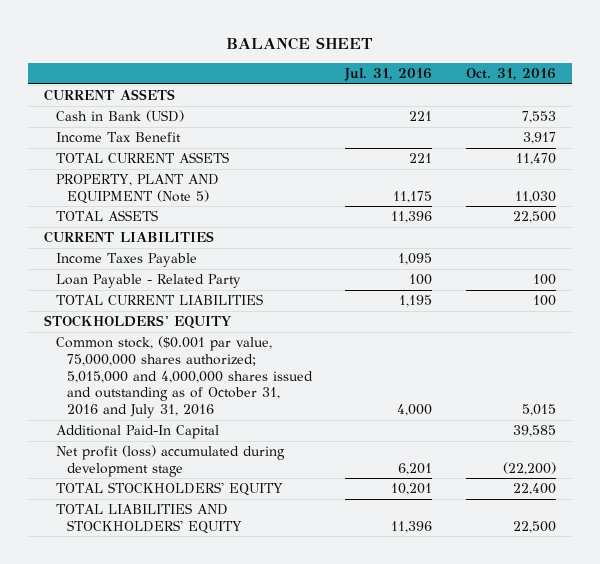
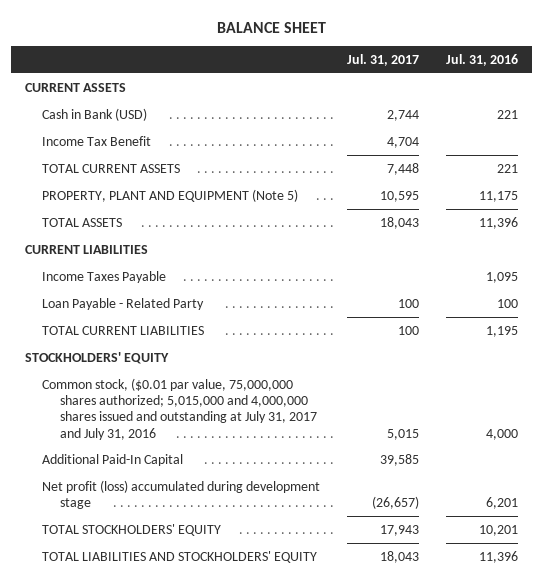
[465,67,556,80] Oct. 31, 2016 -> none
none -> [347,53,420,66] Jul. 31, 2017
[55,336,314,418] Common stock, ($0.001 par value, 75,000,000 shares authorized; 5,015,000 and 4,000,000 shares issued and outstanding as of October 31, 2016 and July 31, 2016 -> [42,377,318,440] Common stock, ($0.01 par value, 75,000,000 shares authorized; 5,015,000 and 4,000,000 shares issued and outstanding at July 31, 2017 and July 31, 2016

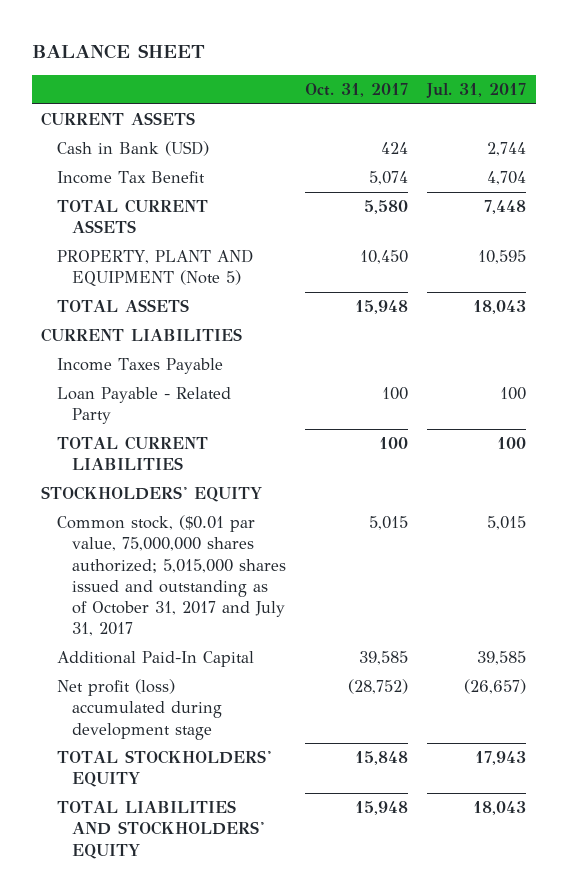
[446,53,519,66] Jul. 31, 2016 -> none
none -> [305,82,409,97] Oct. 31, 2017
[42,377,318,440] Common stock, ($0.01 par value, 75,000,000 shares authorized; 5,015,000 and 4,000,000 shares issued and outstanding at July 31, 2017 and July 31, 2016 -> [56,515,287,637] Common stock, ($0.01 par value, 75,000,000 shares authorized; 5,015,000 shares issued and outstanding as of October 31, 2017 and July 31, 2017

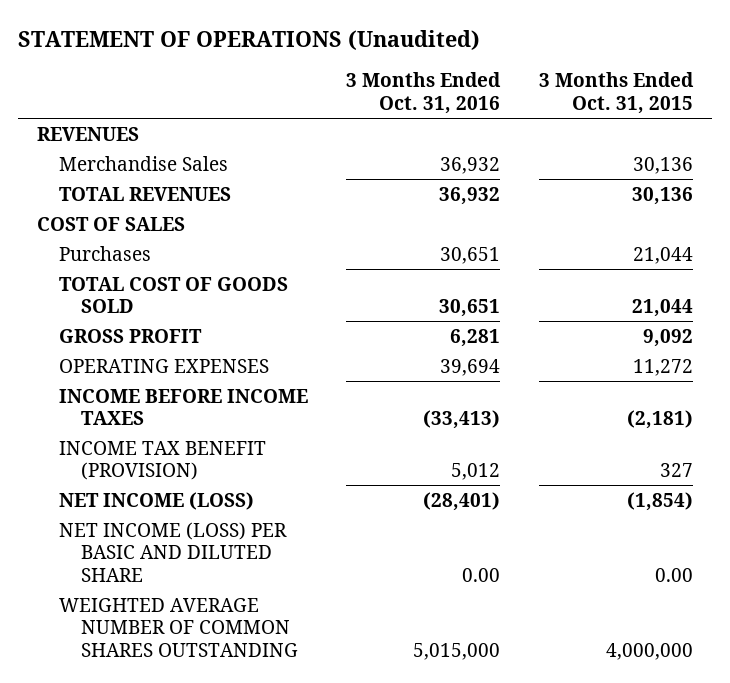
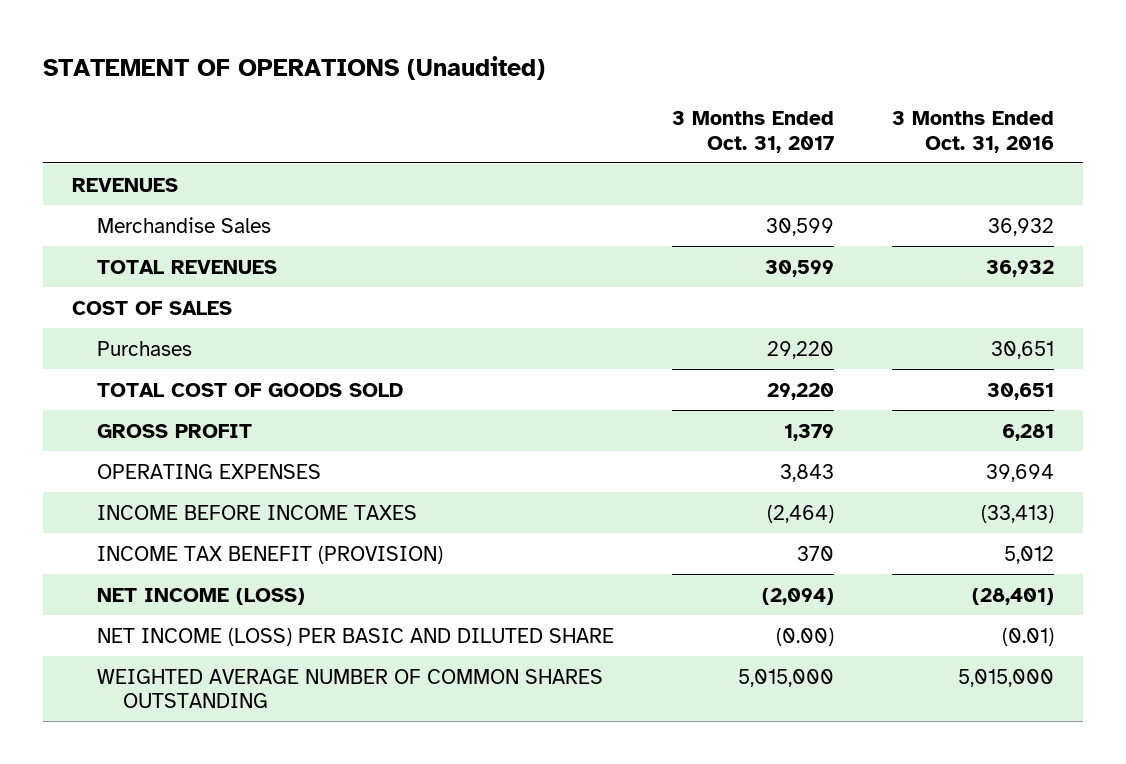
[538,72,694,115] 3 Months Ended Oct. 31, 2015 -> none
none -> [672,110,835,153] 3 Months Ended Oct. 31, 2017
[462,568,501,583] 0.00 -> [1002,627,1055,646] (0.01)

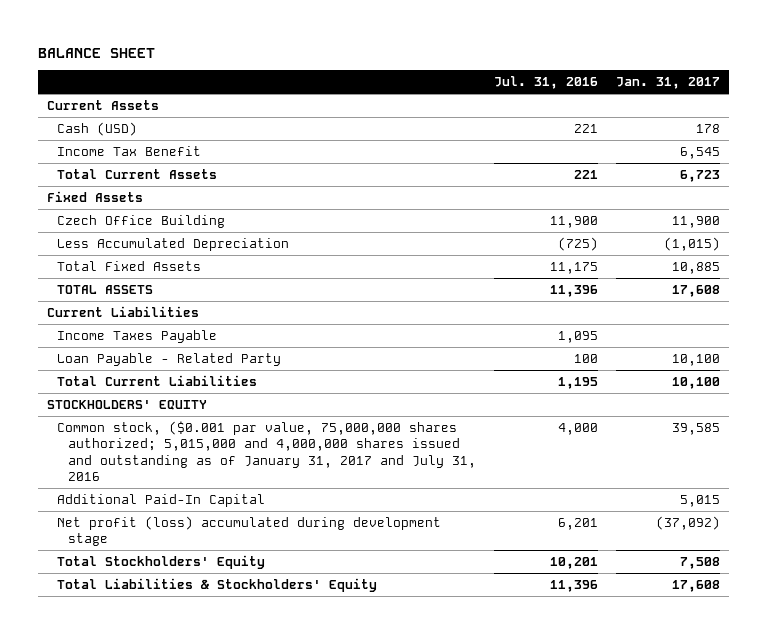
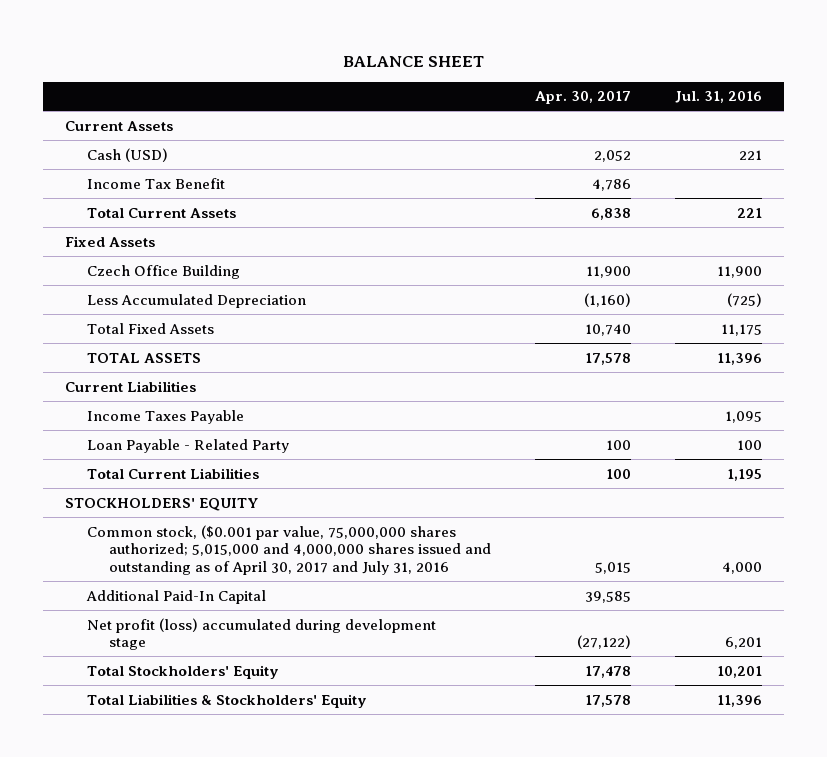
[615,77,720,90] Jan. 31, 2017 -> none
none -> [535,91,632,105] Apr. 30, 2017
[57,420,476,482] Common stock, ($0.001 par value, 75,000,000 shares authorized; 5,015,000 and 4,000,000 shares issued and outstanding as of January 31, 2017 and July 31, 2016 -> [87,524,492,575] Common stock, ($0.001 par value, 75,000,000 shares authorized; 5,015,000 and 4,000,000 shares issued and outstanding as of April 30, 2017 and July 31, 2016

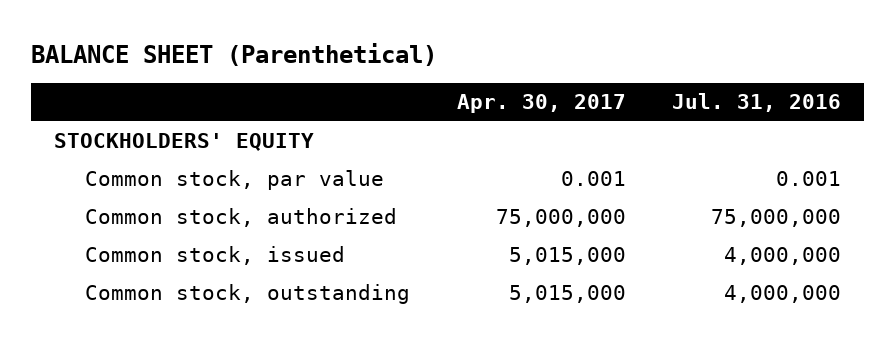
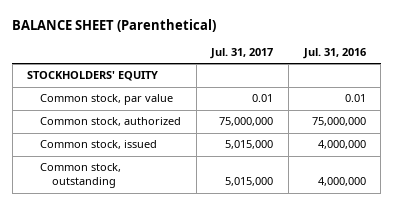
[456,94,626,114] Apr. 30, 2017 -> none
none -> [210,48,274,60] Jul. 31, 2017
[775,171,841,187] 0.001 -> [344,94,366,103] 0.01

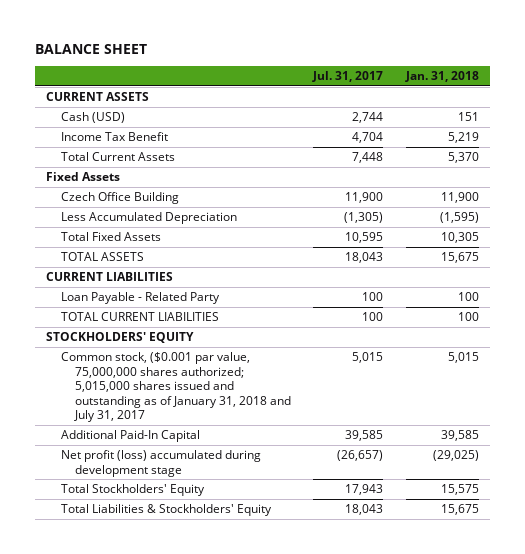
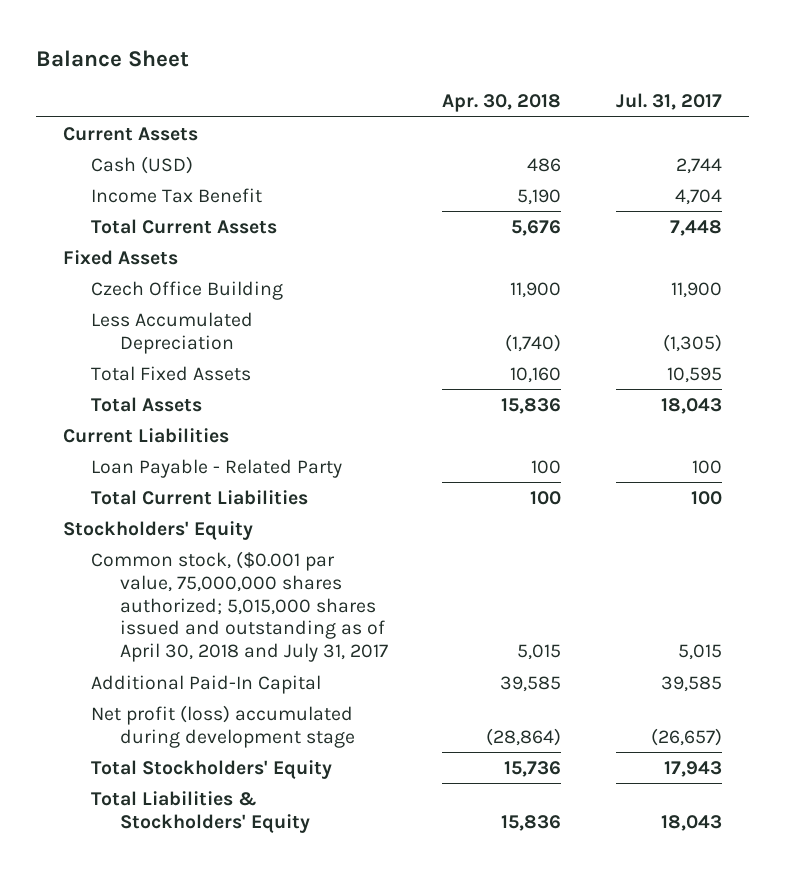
[35,43,148,54] BALANCE SHEET -> [35,49,189,67] Balance Sheet
[404,70,479,82] Jan. 31, 2018 -> none
none -> [442,94,562,113] Apr. 30, 2018
[46,92,150,102] CURRENT ASSETS -> [63,126,199,141] Current Assets
[60,252,144,262] TOTAL ASSETS -> [91,396,203,412] Total Assets
[46,272,174,282] CURRENT LIABILITIES -> [63,427,230,443] Current Liabilities
[60,312,219,322] TOTAL CURRENT LIABILITIES -> [91,489,309,505] Total Current Liabilities
[46,332,195,344] STOCKHOLDERS' EQUITY -> [63,520,254,540] Stockholders' Equity
[60,352,292,423] Common stock, ($0.001 par value, 75,000,000 shares authorized; 5,015,000 shares issued and outstanding as of January 31, 2018 and July 31, 2017 -> [91,550,388,663] Common stock, ($0.001 par value, 75,000,000 shares authorized; 5,015,000 shares issued and outstanding as of April 30, 2018 and July 31, 2017

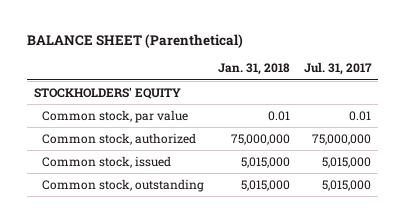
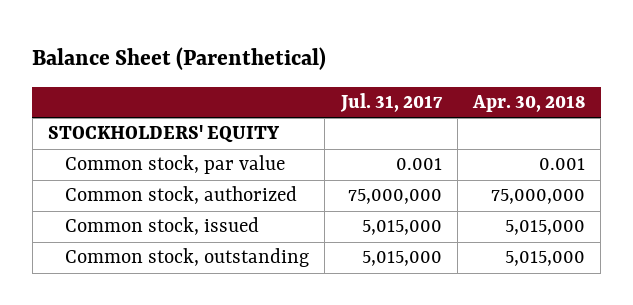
[26,34,243,49] BALANCE SHEET (Parenthetical) -> [32,47,327,71] Balance Sheet (Parenthetical)
[218,63,291,76] Jan. 31, 2018 -> none
none -> [471,95,585,113] Apr. 30, 2018
[349,110,372,121] 0.01 -> [395,158,442,171] 0.001

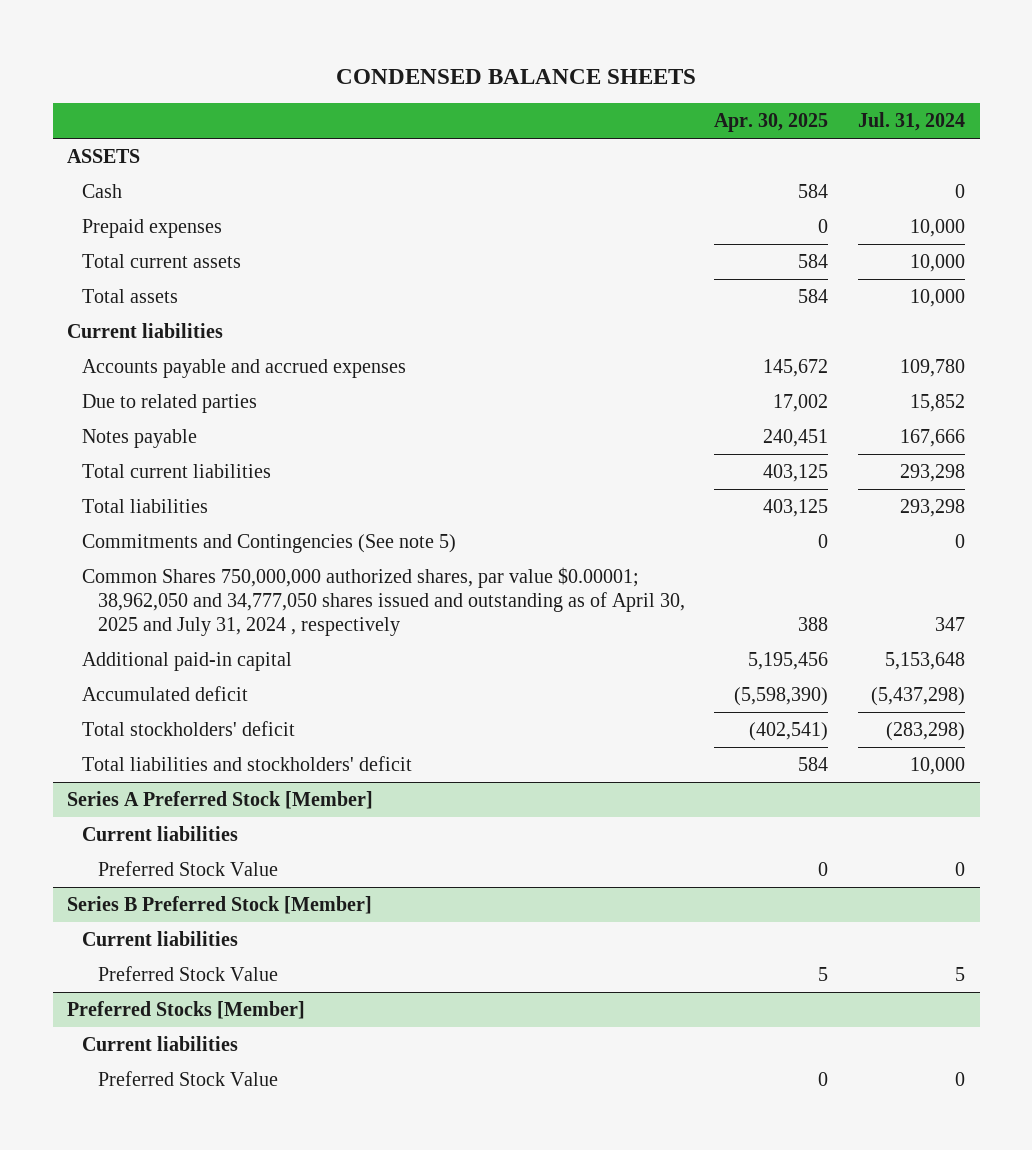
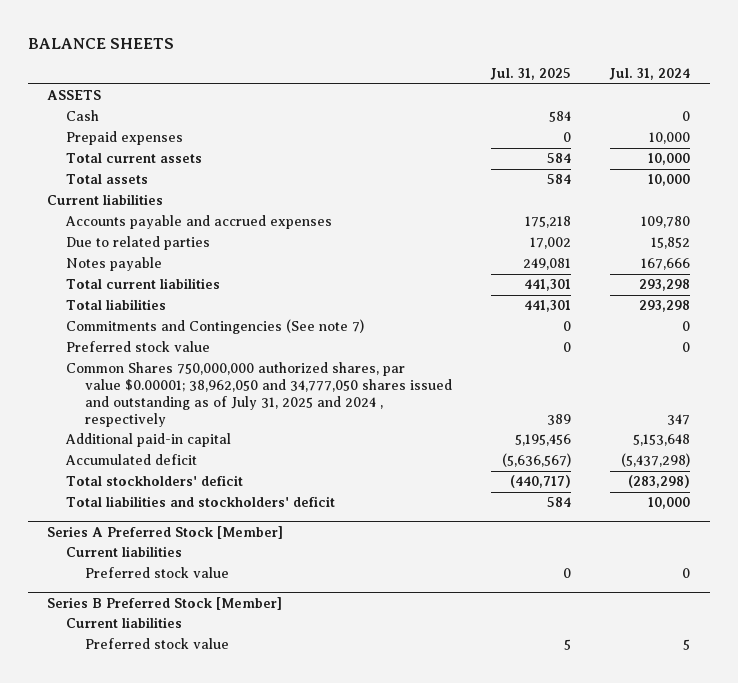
[336,68,697,84] CONDENSED BALANCE SHEETS -> [27,38,174,50] BALANCE SHEETS
[714,113,829,133] Apr. 30, 2025 -> none
none -> [490,68,572,81] Jul. 31, 2025
[82,533,457,553] Commitments and Contingencies (See note 5) -> [66,319,365,335] Commitments and Contingencies (See note 7)
none -> [66,341,211,353] Preferred stock value
[82,566,685,637] Common Shares 750,000,000 authorized shares, par value $0.00001; 38,962,050 and 34,777,050 shares issued and outstanding as of April 30, 2025 and July 31, 2024 , respectively -> [66,362,453,427] Common Shares 750,000,000 authorized shares, par value $0.00001; 38,962,050 and 34,777,050 shares issued and outstanding as of July 31, 2025 and 2024 , respectively
[97,860,278,876] Preferred Stock Value -> [85,567,230,579] Preferred stock value
[67,1000,306,1019] Preferred Stocks [Member] -> none
[82,1035,239,1051] Current liabilities -> none
[97,1070,278,1086] Preferred Stock Value -> none
[97,965,278,981] Preferred Stock Value -> [85,638,230,650] Preferred stock value

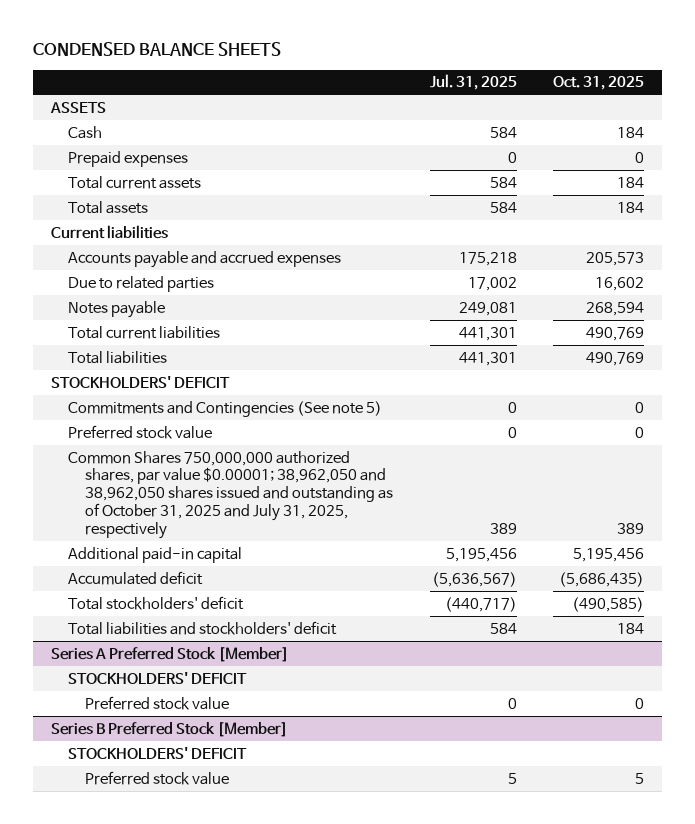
[27,38,174,50] BALANCE SHEETS -> [32,42,281,57] CONDENSED BALANCE SHEETS
[609,68,691,81] Jul. 31, 2024 -> none
none -> [553,76,645,91] Oct. 31, 2025
none -> [50,375,230,388] STOCKHOLDERS' DEFICIT
[66,319,365,335] Commitments and Contingencies (See note 7) -> [68,400,383,417] Commitments and Contingencies (See note 5)
[66,362,453,427] Common Shares 750,000,000 authorized shares, par value $0.00001; 38,962,050 and 34,777,050 shares issued and outstanding as of July 31, 2025 and 2024 , respectively -> [68,450,394,539] Common Shares 750,000,000 authorized shares, par value $0.00001; 38,962,050 and 38,962,050 shares issued and outstanding as of October 31, 2025 and July 31, 2025, respectively
[66,546,183,558] Current liabilities -> none
none -> [68,671,248,684] STOCKHOLDERS' DEFICIT
[66,617,183,629] Current liabilities -> none
none -> [68,746,248,759] STOCKHOLDERS' DEFICIT

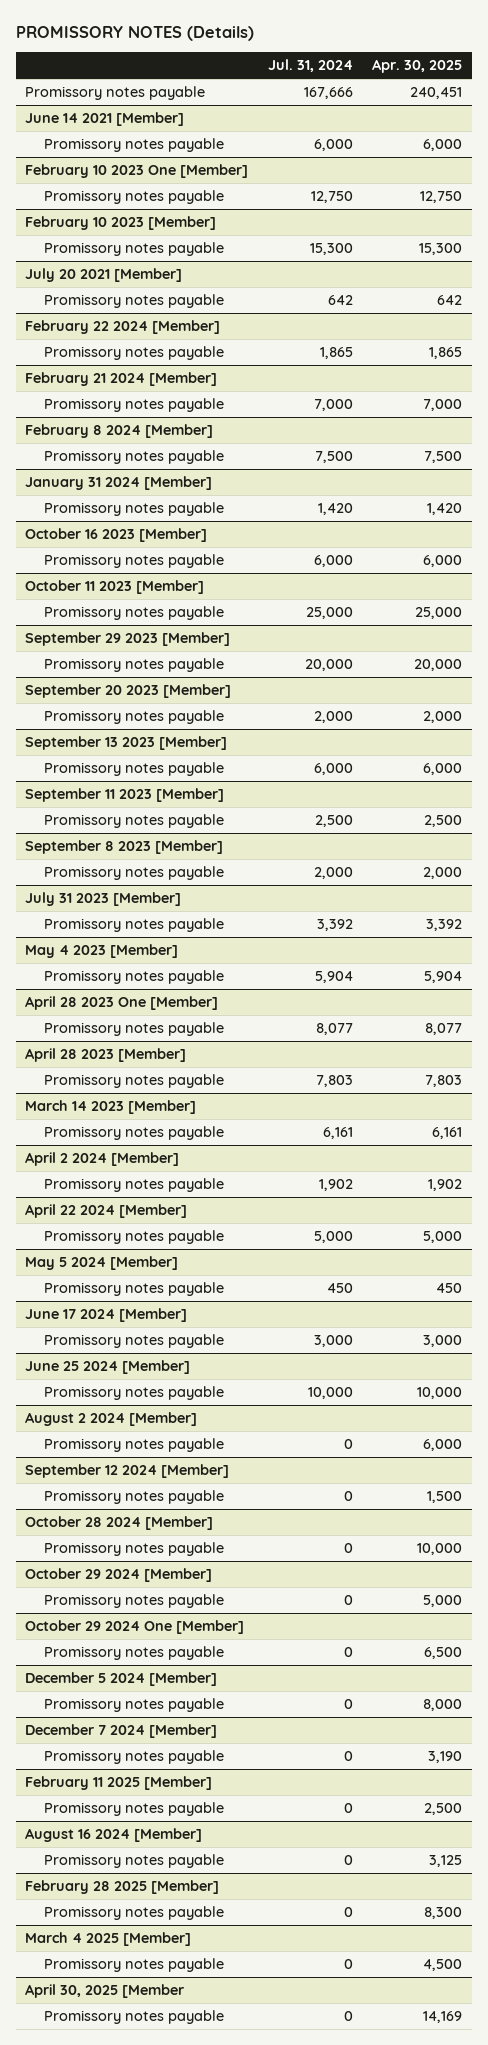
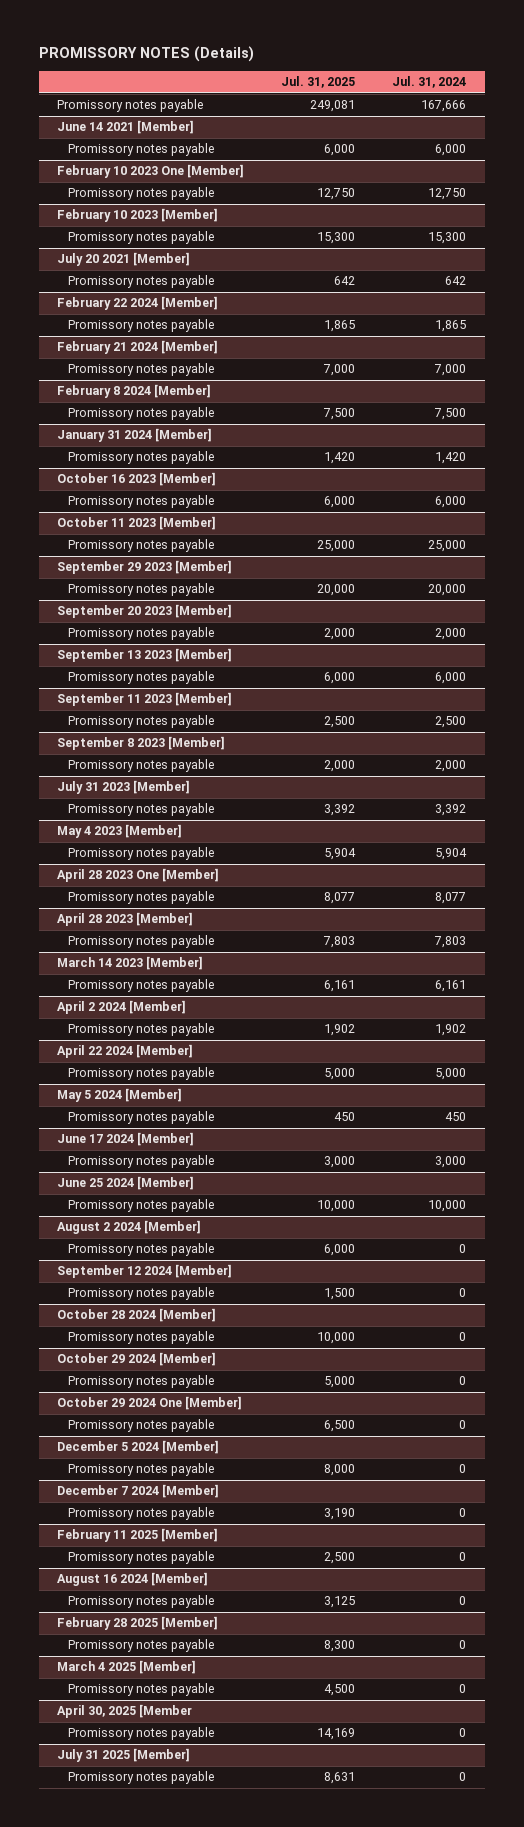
[372,59,463,74] Apr. 30, 2025 -> none
none -> [281,76,356,89] Jul. 31, 2025
none -> [57,1748,191,1763] July 31 2025 [Member]
none -> [68,1771,215,1785] Promissory notes payable

